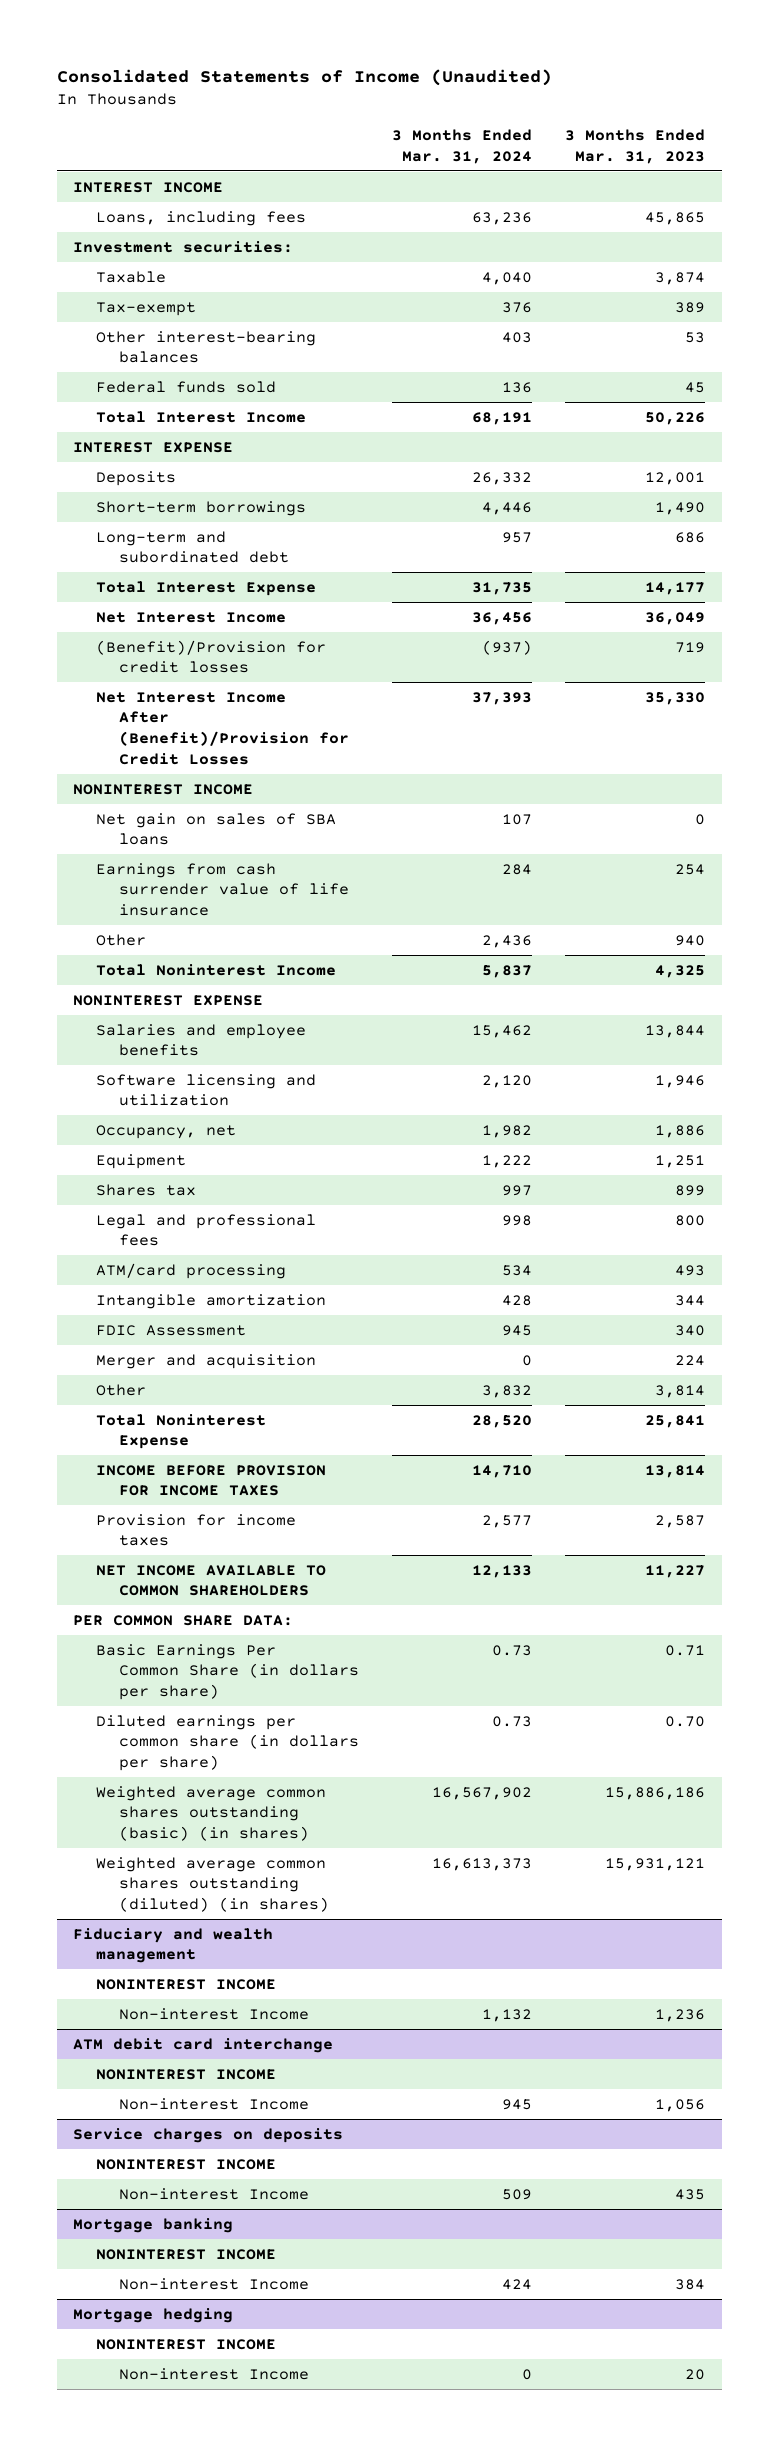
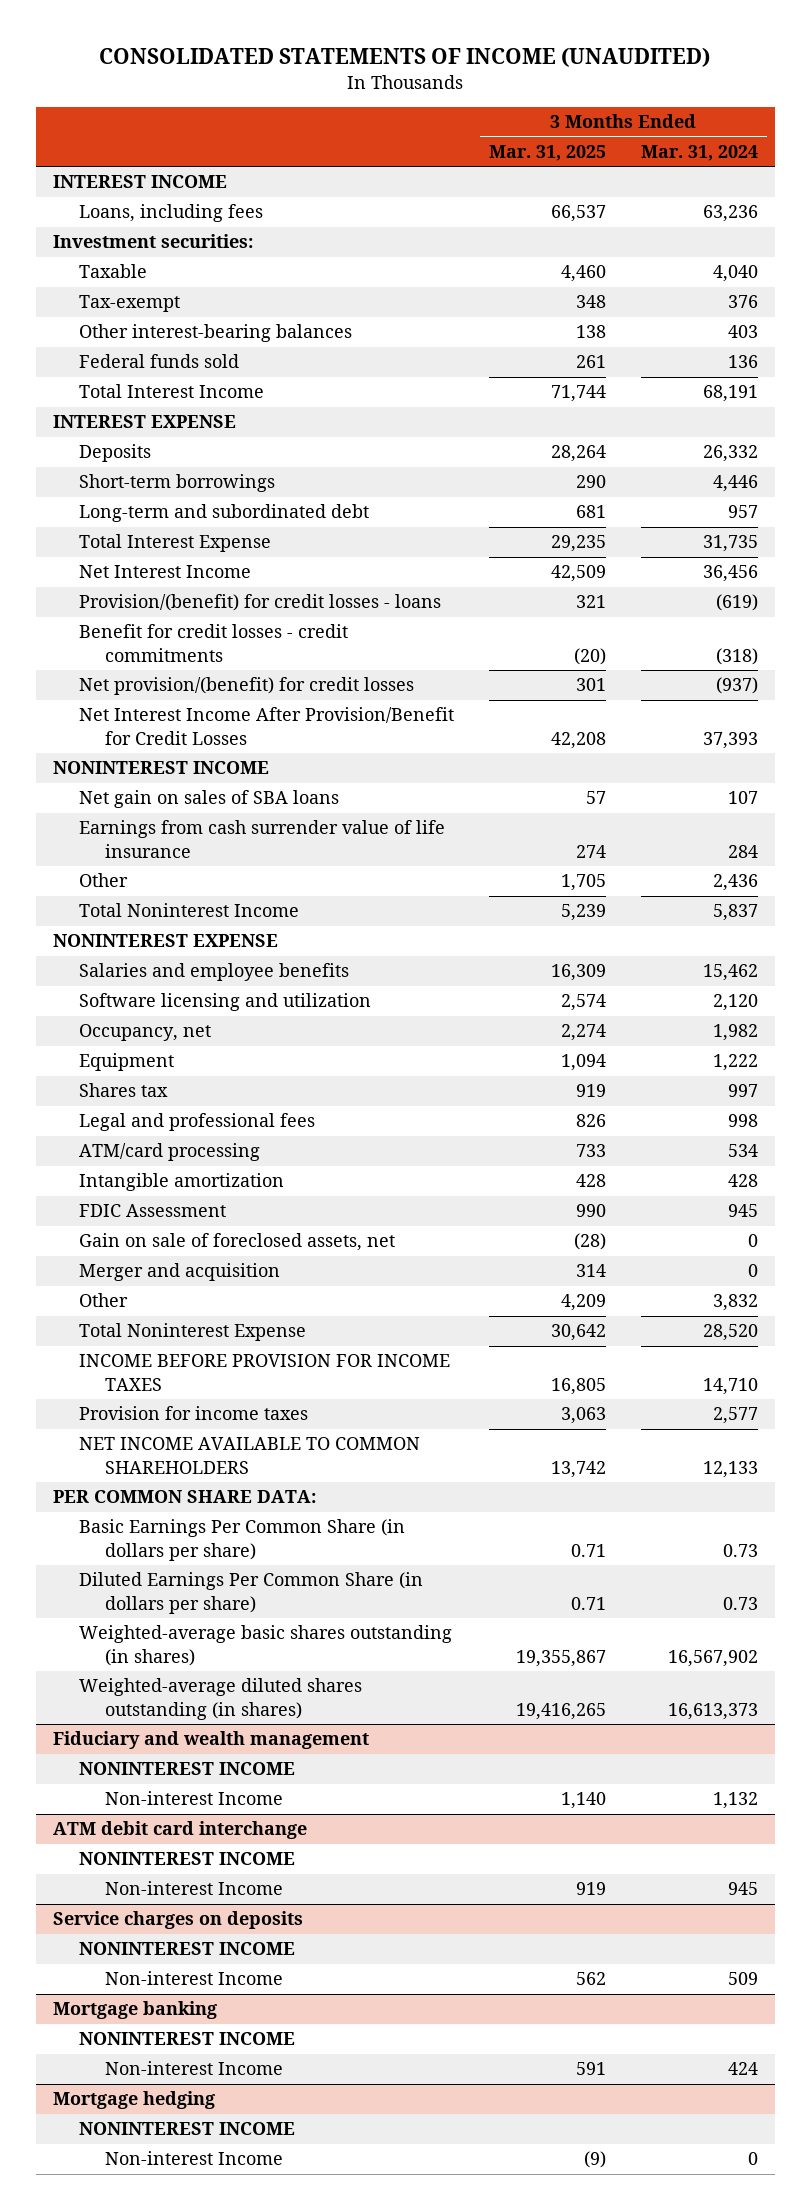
[56,69,552,87] Consolidated Statements of Income (Unaudited) -> [99,46,711,67] CONSOLIDATED STATEMENTS OF INCOME (UNAUDITED)
[565,129,706,164] 3 Months Ended Mar. 31, 2023 -> none
none -> [488,144,606,161] Mar. 31, 2025
[96,639,327,674] (Benefit)/Provision for credit losses -> [78,594,441,612] Provision/(benefit) for credit losses - loans
[482,639,533,655] (937) -> [715,594,758,612] (619)
none -> [78,624,348,662] Benefit for credit losses - credit commitments
none -> [78,677,414,696] Net provision/(benefit) for credit losses
[96,691,350,765] Net Interest Income After (Benefit)/Provision for Credit Losses -> [78,707,454,745] Net Interest Income After Provision/Benefit for Credit Losses
none -> [78,1233,395,1252] Gain on sale of foreclosed assets, net
[96,1714,360,1771] Diluted earnings per common share (in dollars per share) -> [78,1572,423,1614] Diluted Earnings Per Common Share (in dollars per share)
[96,1785,327,1841] Weighted average common shares outstanding (basic) (in shares) -> [78,1625,452,1666] Weighted-average basic shares outstanding (in shares)
[96,1856,330,1912] Weighted average common shares outstanding (diluted) (in shares) -> [78,1678,362,1720] Weighted-average diluted shares outstanding (in shares)

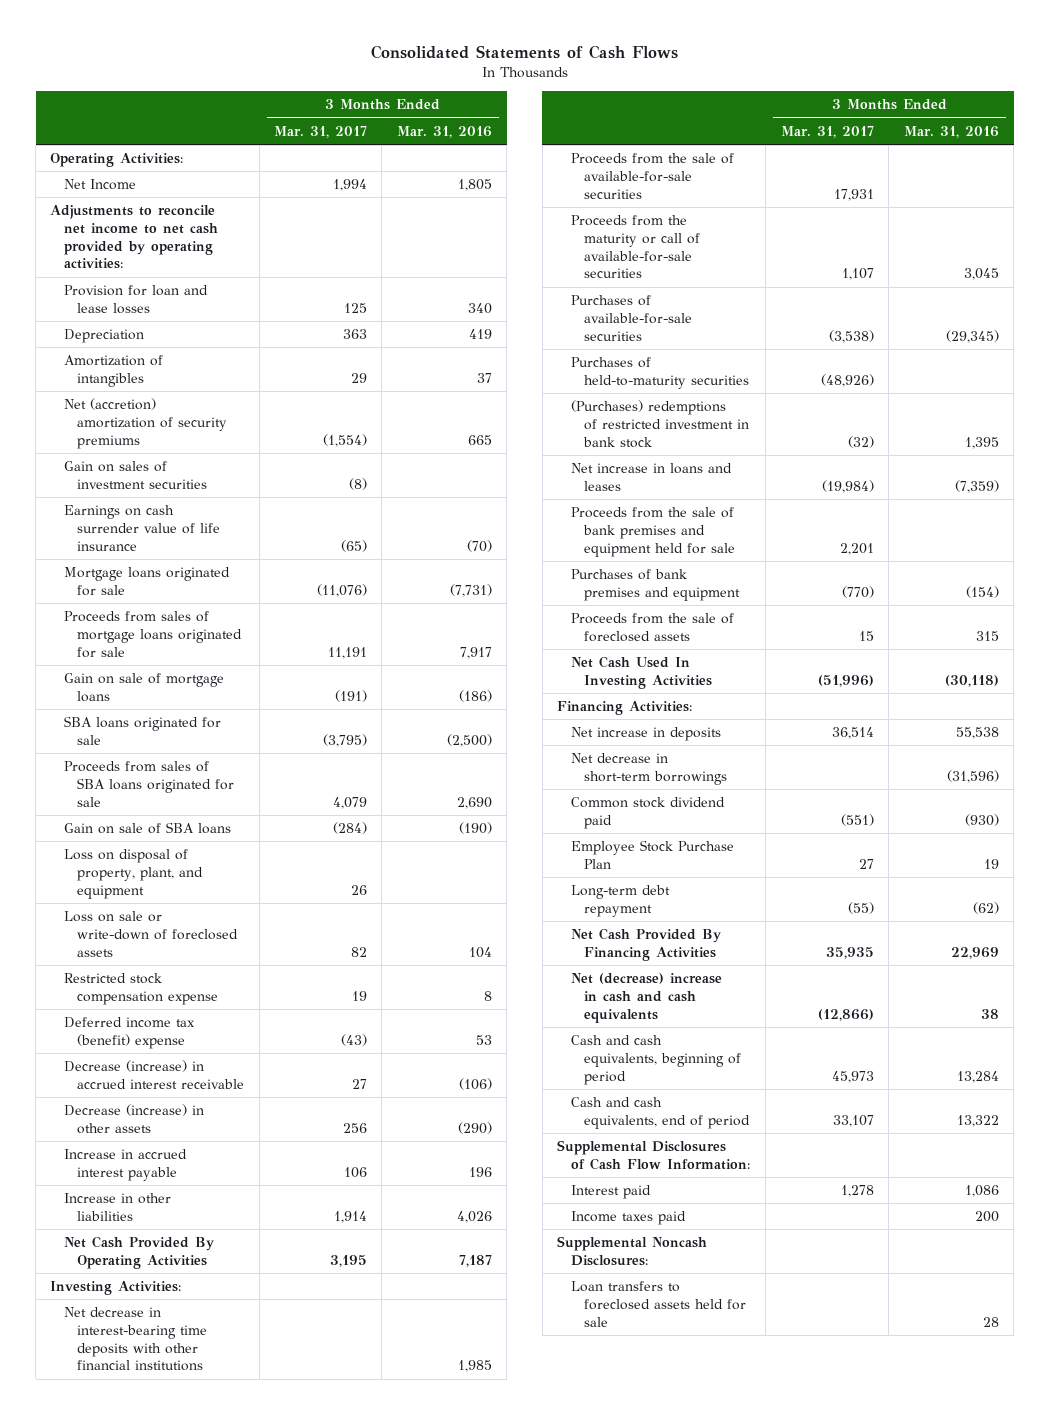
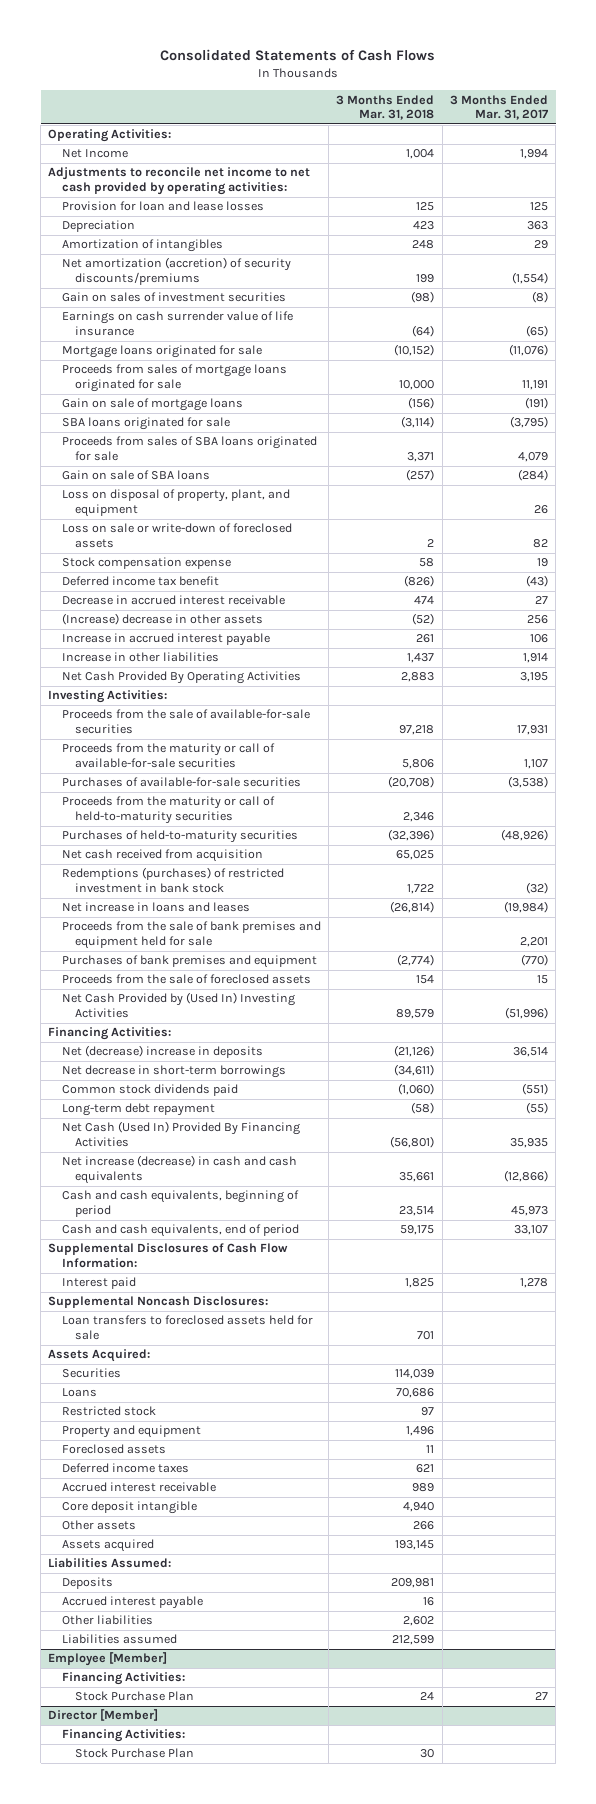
[396,125,492,138] Mar. 31, 2016 -> none
none -> [336,94,435,121] 3 Months Ended Mar. 31, 2018
[63,398,228,449] Net (accretion) amortization of security premiums -> [61,257,291,286] Net amortization (accretion) of security discounts/premiums
[63,973,219,1005] Restricted stock compensation expense -> [61,557,231,570] Stock compensation expense
[63,1017,195,1049] Deferred income tax (benefit) expense -> [61,576,219,587] Deferred income tax benefit
[63,1060,245,1089] Decrease (increase) in accrued interest receivable -> [61,595,285,606] Decrease in accrued interest receivable
[63,1104,204,1134] Decrease (increase) in other assets -> [61,613,263,626] (Increase) decrease in other assets
[63,1307,208,1372] Net decrease in interest-bearing time deposits with other financial institutions -> none
none -> [61,796,275,825] Proceeds from the maturity or call of held-to-maturity securities
none -> [61,849,263,863] Net cash received from acquisition
[570,400,750,448] (Purchases) redemptions of restricted investment in bank stock -> [61,867,284,894] Redemptions (purchases) of restricted investment in bank stock
[570,656,713,689] Net Cash Used In Investing Activities -> [61,992,295,1019] Net Cash Provided by (Used In) Investing Activities
[570,727,721,742] Net increase in deposits -> [61,1045,263,1059] Net (decrease) increase in deposits
[570,840,734,869] Employee Stock Purchase Plan -> none
[570,797,725,829] Common stock dividend paid -> [61,1084,238,1097] Common stock dividends paid
[570,928,721,961] Net Cash Provided By Financing Activities -> [61,1121,300,1148] Net Cash (Used In) Provided By Financing Activities
[570,973,722,1023] Net (decrease) increase in cash and cash equivalents -> [61,1155,297,1185] Net increase (decrease) in cash and cash equivalents
[570,1211,686,1226] Income taxes paid -> none
none -> [48,1349,151,1363] Assets Acquired:
none -> [61,1368,121,1379] Securities
none -> [61,1388,97,1398] Loans
none -> [61,1406,156,1417] Restricted stock
none -> [61,1425,201,1439] Property and equipment
none -> [61,1444,166,1455] Foreclosed assets
none -> [61,1463,189,1474] Deferred income taxes
none -> [61,1482,216,1493] Accrued interest receivable
none -> [61,1501,197,1515] Core deposit intangible
none -> [61,1520,136,1531] Other assets
none -> [61,1539,154,1553] Assets acquired
none -> [48,1558,172,1569] Liabilities Assumed:
none -> [61,1577,113,1590] Deposits
none -> [61,1596,203,1610] Accrued interest payable
none -> [61,1615,153,1626] Other liabilities
none -> [61,1634,177,1645] Liabilities assumed
none -> [48,1652,168,1667] Employee [Member]
none -> [61,1672,185,1686] Financing Activities:
none -> [75,1691,195,1702] Stock Purchase Plan
none -> [48,1709,159,1722] Director [Member]
none -> [61,1729,185,1743] Financing Activities:
none -> [75,1748,195,1759] Stock Purchase Plan

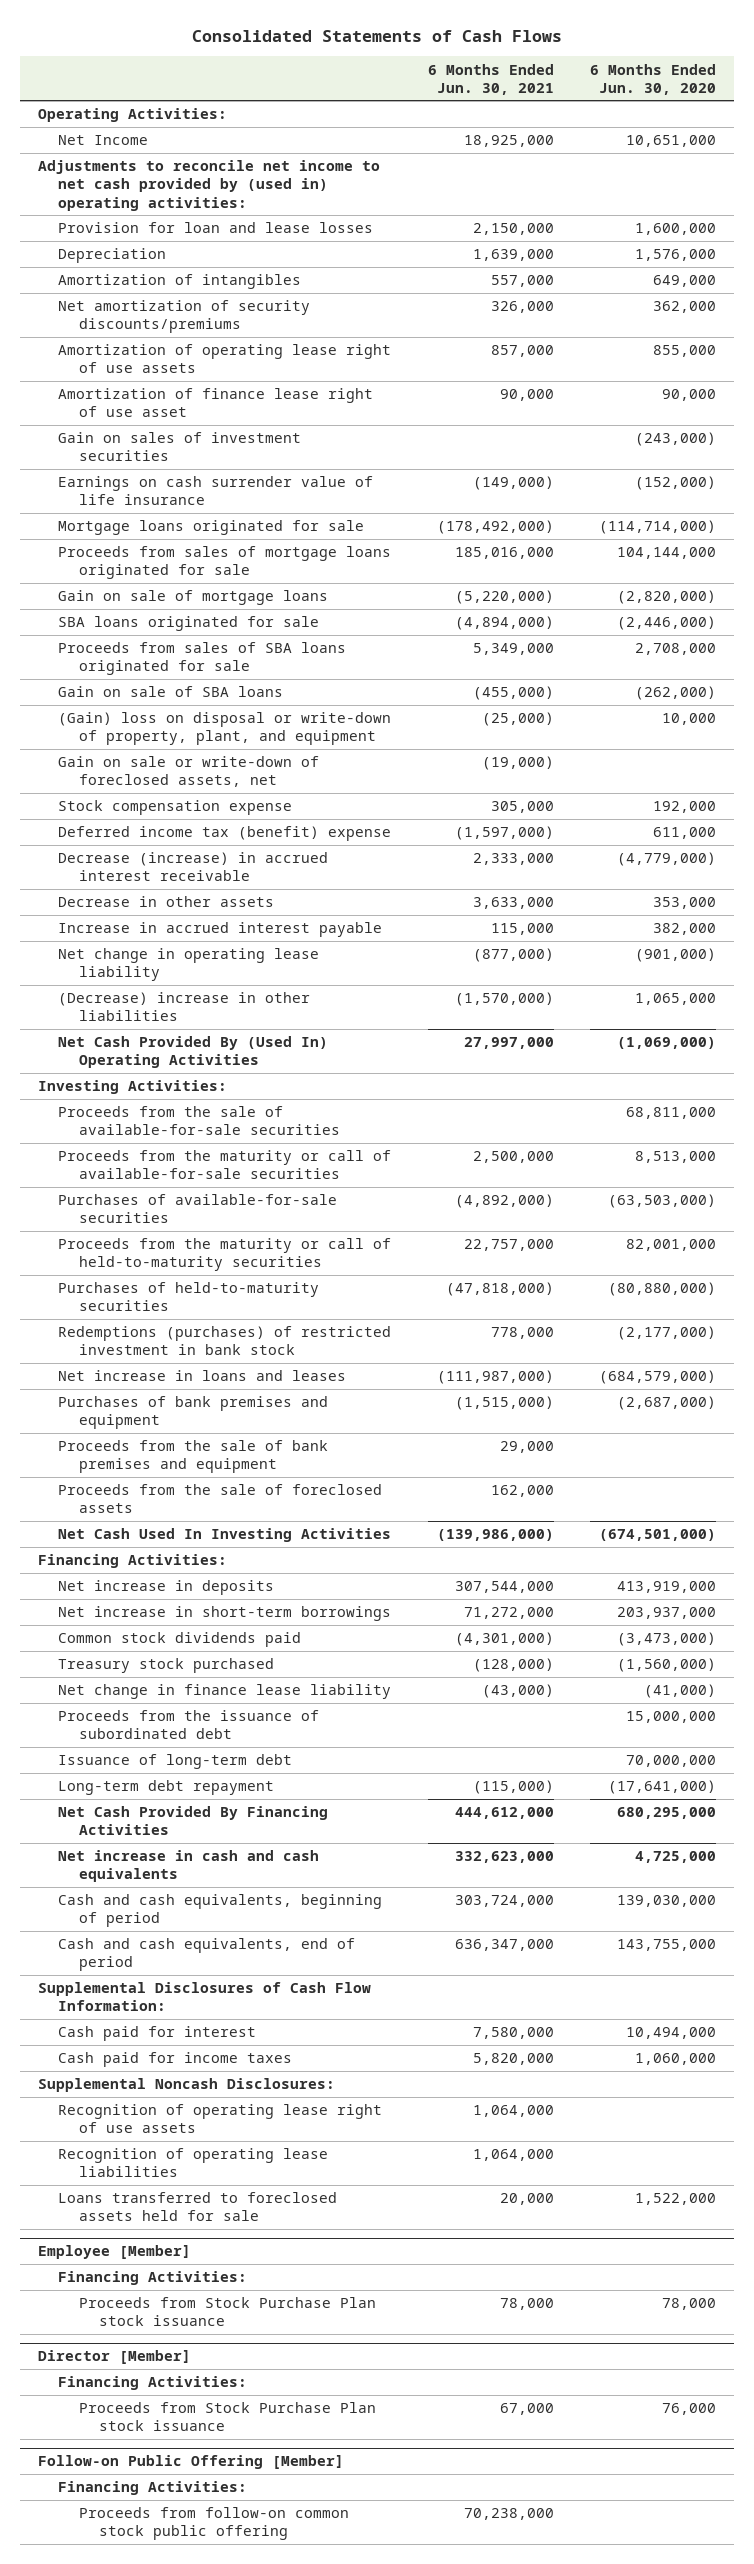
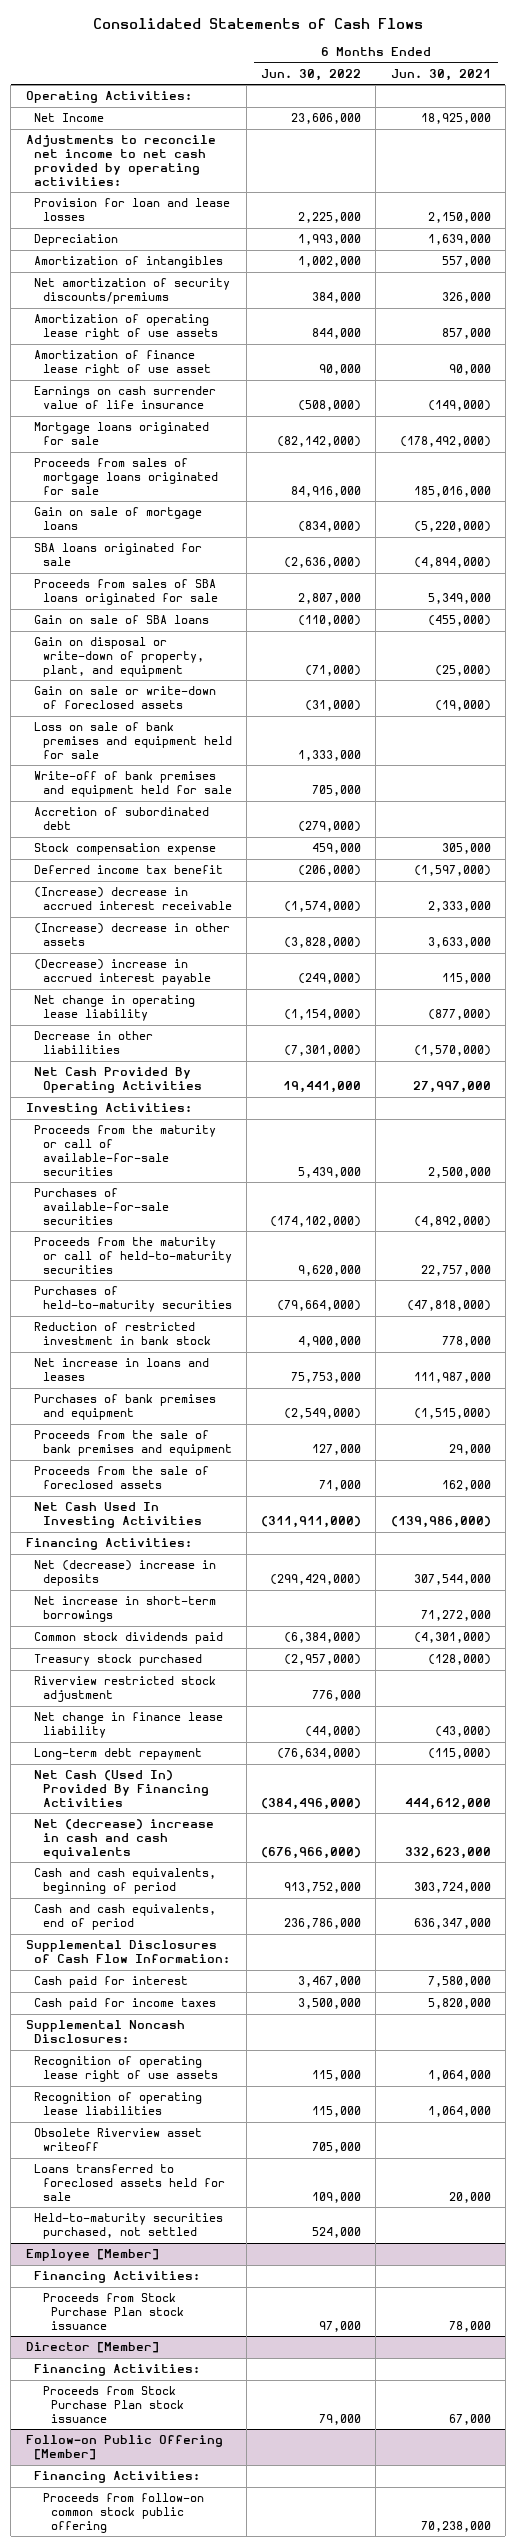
[590,63,717,95] 6 Months Ended Jun. 30, 2020 -> none
none -> [261,68,362,81] Jun. 30, 2022
[37,160,380,211] Adjustments to reconcile net income to net cash provided by (used in) operating activities: -> [25,135,216,186] Adjustments to reconcile net income to net cash provided by operating activities:
[58,432,302,462] Gain on sales of investment securities -> none
[58,712,392,746] (Gain) loss on disposal or write-down of property, plant, and equipment -> [34,637,204,677] Gain on disposal or write-down of property, plant, and equipment
[58,756,320,788] Gain on sale or write-down of foreclosed assets, net -> [34,686,217,710] Gain on sale or write-down of foreclosed assets
none -> [34,722,232,759] Loss on sale of bank premises and equipment held for sale
none -> [34,771,232,798] Write-off of bank premises and equipment held for sale
none -> [34,807,210,831] Accretion of subordinated debt
[58,826,392,842] Deferred income tax (benefit) expense -> [34,865,224,875] Deferred income tax benefit
[58,852,329,882] Decrease (increase) in accrued interest receivable -> [34,887,232,911] (Increase) decrease in accrued interest receivable
[58,896,275,908] Decrease in other assets -> [34,923,231,947] (Increase) decrease in other assets
[58,922,383,938] Increase in accrued interest payable -> [34,959,211,986] (Decrease) increase in accrued interest payable
[58,992,311,1022] (Decrease) increase in other liabilities -> [34,1031,154,1055] Decrease in other liabilities
[58,1036,329,1069] Net Cash Provided By (Used In) Operating Activities -> [34,1067,202,1094] Net Cash Provided By Operating Activities
[58,1106,340,1136] Proceeds from the sale of available-for-sale securities -> none
[58,1326,392,1356] Redemptions (purchases) of restricted investment in bank stock -> [34,1322,211,1346] Reduction of restricted investment in bank stock
[436,1370,554,1385] (111,987,000) -> [413,1372,491,1384] 111,987,000
[58,1580,275,1596] Net increase in deposits -> [34,1560,217,1587] Net (decrease) increase in deposits
none -> [34,1676,217,1703] Riverview restricted stock adjustment
[58,1710,320,1740] Proceeds from the issuance of subordinated debt -> none
[58,1754,293,1770] Issuance of long-term debt -> none
[58,1806,329,1836] Net Cash Provided By Financing Activities -> [34,1770,209,1807] Net Cash (Used In) Provided By Financing Activities
[58,1850,320,1883] Net increase in cash and cash equivalents -> [34,1819,215,1859] Net (decrease) increase in cash and cash equivalents
none -> [34,2128,203,2152] Obsolete Riverview asset writeoff
none -> [34,2213,224,2240] Held-to-maturity securities purchased, not settled

